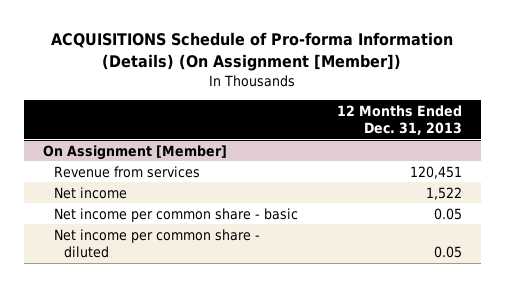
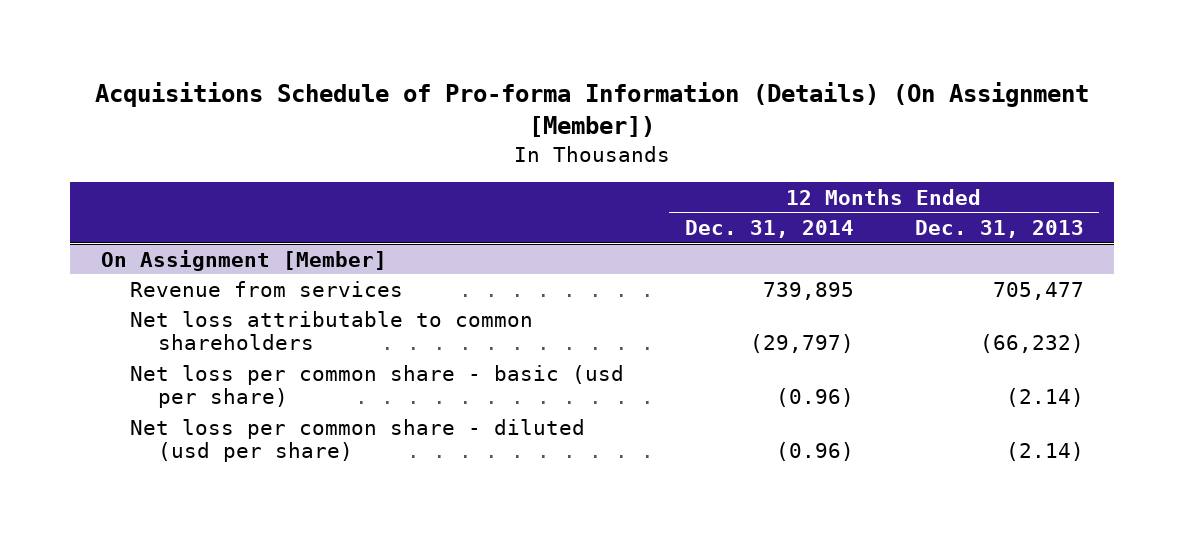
[51,32,454,72] ACQUISITIONS Schedule of Pro-forma Information (Details) (On Assignment [Member]) -> [95,82,1090,137] Acquisitions Schedule of Pro-forma Information (Details) (On Assignment [Member])
none -> [684,220,854,239] Dec. 31, 2014
[53,186,127,199] Net income -> none
[409,165,462,179] 120,451 -> [992,281,1084,300] 705,477
none -> [129,310,533,351] Net loss attributable to common shareholders
[53,207,298,222] Net income per common share - basic -> [129,364,624,409] Net loss per common share - basic (usd per share)
[433,207,462,220] 0.05 -> [1005,388,1084,408] (2.14)
[53,228,260,259] Net income per common share - diluted -> [129,418,585,463] Net loss per common share - diluted (usd per share)
[433,246,462,259] 0.05 -> [1005,442,1084,462] (2.14)

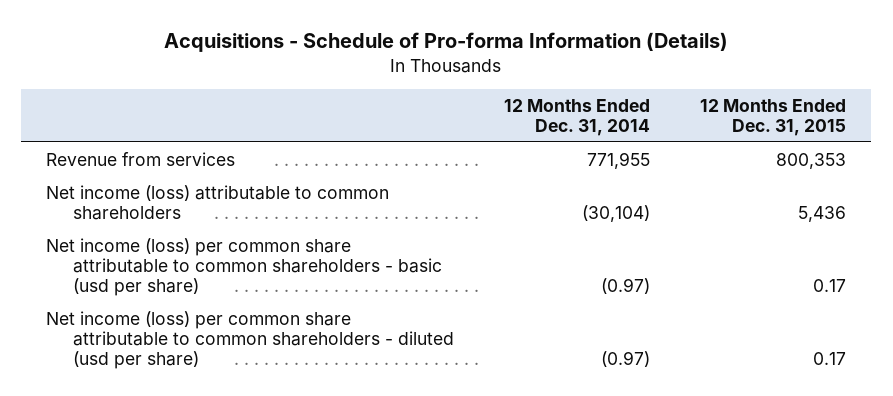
[95,82,1090,137] Acquisitions Schedule of Pro-forma Information (Details) (On Assignment [Member]) -> [164,32,729,53] Acquisitions - Schedule of Pro-forma Information (Details)
[914,220,1084,239] Dec. 31, 2013 -> none
none -> [700,98,847,136] 12 Months Ended Dec. 31, 2015
[100,249,387,271] On Assignment [Member] -> none
[762,281,854,300] 739,895 -> [587,151,651,169] 771,955
[129,310,533,351] Net loss attributable to common shareholders -> [46,184,390,220] Net income (loss) attributable to common shareholders
[749,334,854,354] (29,797) -> [582,204,651,222] (30,104)
[129,364,624,409] Net loss per common share - basic (usd per share) -> [46,237,443,296] Net income (loss) per common share attributable to common shareholders - basic (usd per share)
[775,388,854,408] (0.96) -> [601,277,651,294] (0.97)
[129,418,585,463] Net loss per common share - diluted (usd per share) -> [46,310,455,369] Net income (loss) per common share attributable to common shareholders - diluted (usd per share)
[775,442,854,462] (0.96) -> [601,350,651,367] (0.97)

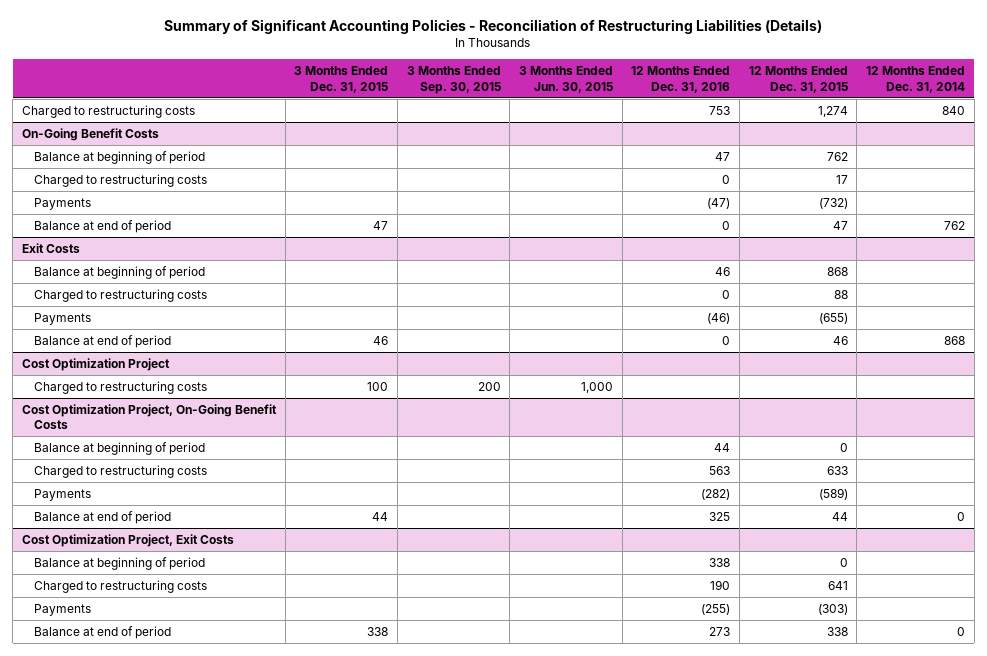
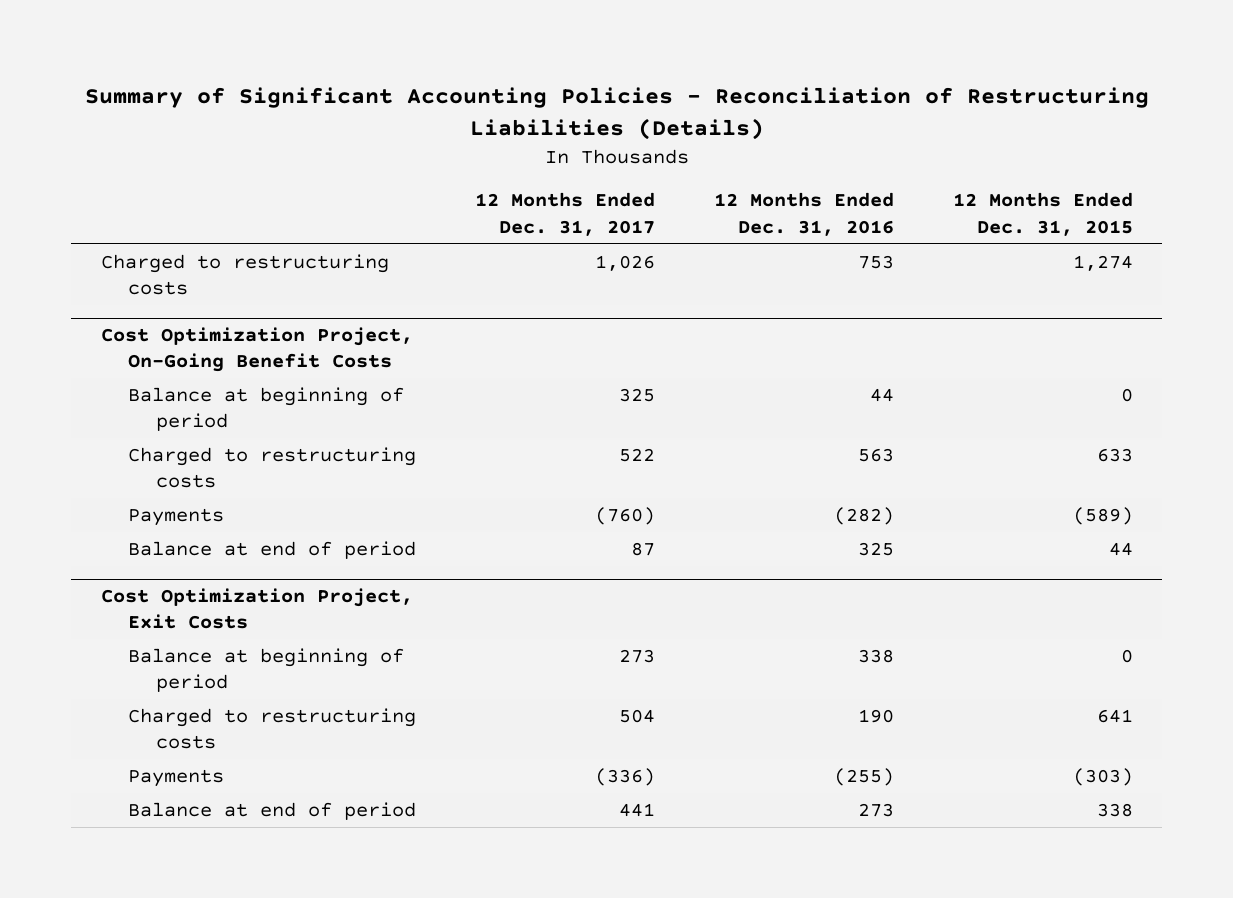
[294,66,389,93] 3 Months Ended Dec. 31, 2015 -> none
[406,66,501,94] 3 Months Ended Sep. 30, 2015 -> none
[518,66,613,93] 3 Months Ended Jun. 30, 2015 -> none
[865,66,965,93] 12 Months Ended Dec. 31, 2014 -> none
none -> [475,192,656,236] 12 Months Ended Dec. 31, 2017
[21,127,159,141] On-Going Benefit Costs -> none
[34,150,206,164] Balance at beginning of period -> none
[34,173,208,187] Charged to restructuring costs -> none
[34,197,92,210] Payments -> none
[34,219,172,233] Balance at end of period -> none
[21,242,80,253] Exit Costs -> none
[34,265,206,279] Balance at beginning of period -> none
[34,288,208,302] Charged to restructuring costs -> none
[34,312,92,325] Payments -> none
[34,334,172,348] Balance at end of period -> none
[21,357,170,371] Cost Optimization Project -> none
[34,380,208,394] Charged to restructuring costs -> none

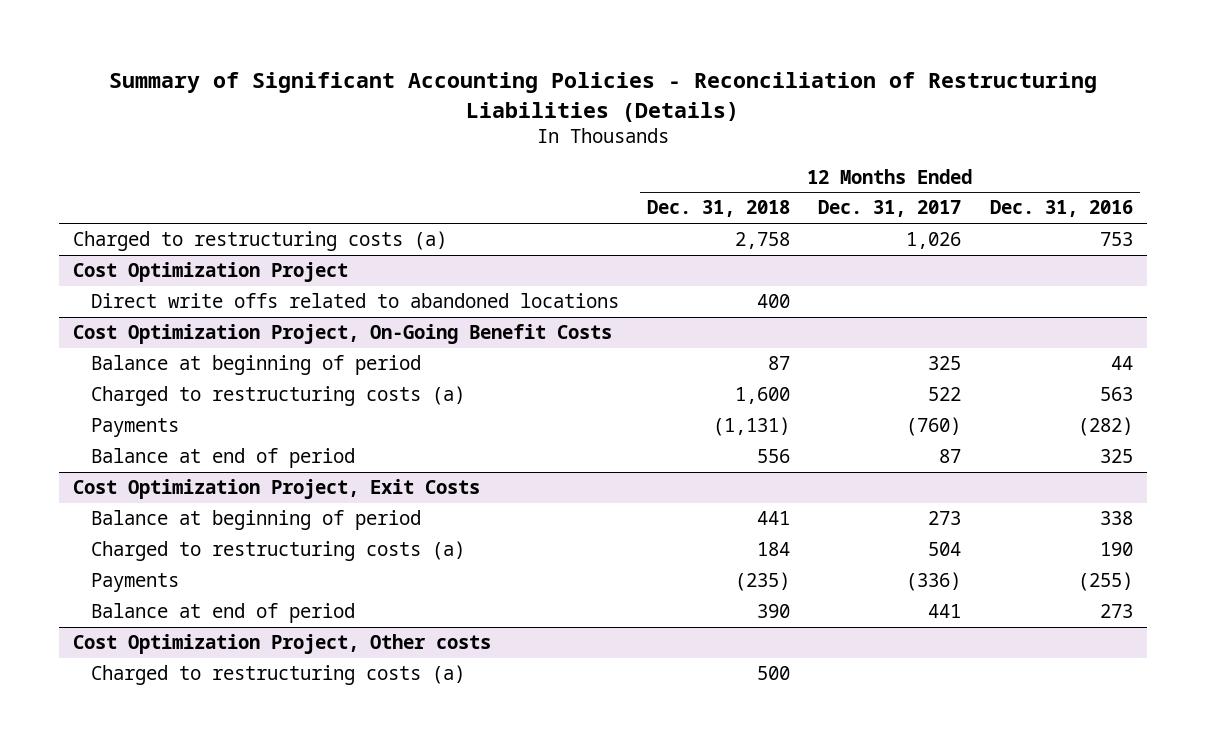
[952,192,1133,236] 12 Months Ended Dec. 31, 2015 -> none
none -> [646,200,790,218] Dec. 31, 2018
[100,253,389,296] Charged to restructuring costs -> [73,231,448,252] Charged to restructuring costs (a)
none -> [73,262,349,283] Cost Optimization Project
none -> [90,293,619,309] Direct write offs related to abandoned locations
[128,446,417,489] Charged to restructuring costs -> [90,386,465,407] Charged to restructuring costs (a)
[128,707,417,750] Charged to restructuring costs -> [90,541,465,562] Charged to restructuring costs (a)
none -> [73,634,492,655] Cost Optimization Project, Other costs
none -> [90,665,465,686] Charged to restructuring costs (a)

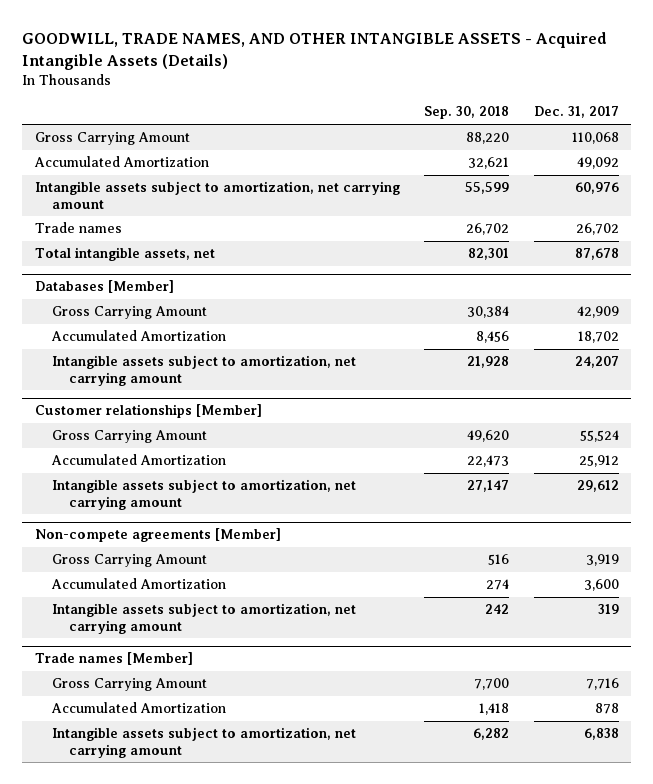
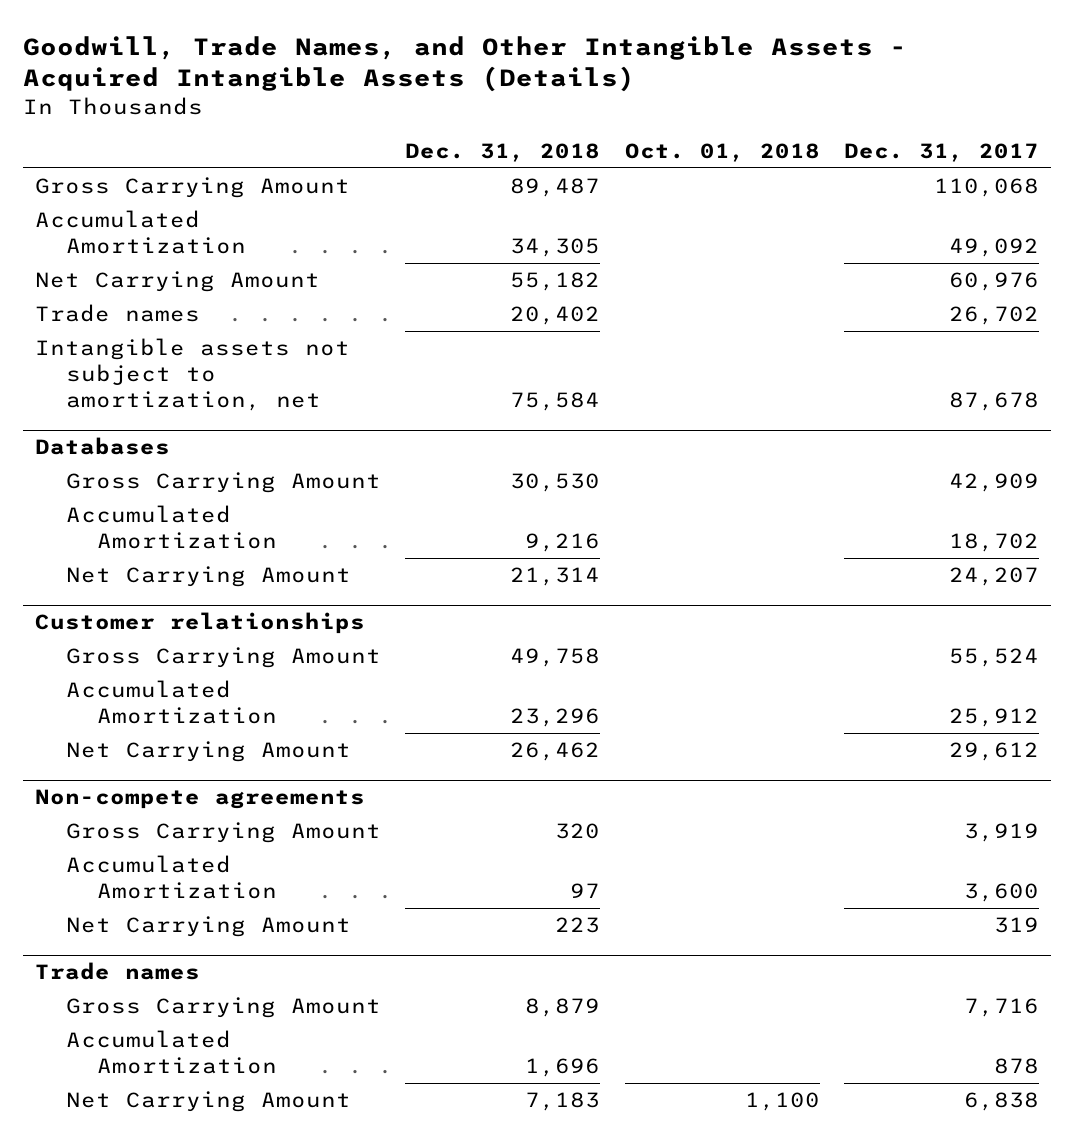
[22,32,608,70] GOODWILL, TRADE NAMES, AND OTHER INTANGIBLE ASSETS - Acquired Intangible Assets (Details) -> [23,35,908,93] Goodwill, Trade Names, and Other Intangible Assets - Acquired Intangible Assets (Details)
[424,106,510,120] Sep. 30, 2018 -> none
none -> [405,143,601,163] Dec. 31, 2018
none -> [624,143,820,163] Oct. 01, 2018
[34,181,400,209] Intangible assets subject to amortization, net carrying amount -> [35,271,321,293] Net Carrying Amount
[34,247,215,262] Total intangible assets, net -> [35,338,351,412] Intangible assets not subject to amortization, net
[34,280,174,294] Databases [Member] -> [35,437,171,456] Databases
[51,355,356,386] Intangible assets subject to amortization, net carrying amount -> [66,566,352,588] Net Carrying Amount
[34,404,262,419] Customer relationships [Member] -> [35,612,366,635] Customer relationships
[51,479,356,510] Intangible assets subject to amortization, net carrying amount -> [66,741,352,763] Net Carrying Amount
[34,528,281,543] Non-compete agreements [Member] -> [35,789,366,810] Non-compete agreements
[51,603,356,634] Intangible assets subject to amortization, net carrying amount -> [66,916,352,938] Net Carrying Amount
[34,652,193,666] Trade names [Member] -> [35,962,201,981] Trade names
[51,727,356,758] Intangible assets subject to amortization, net carrying amount -> [66,1091,352,1113] Net Carrying Amount

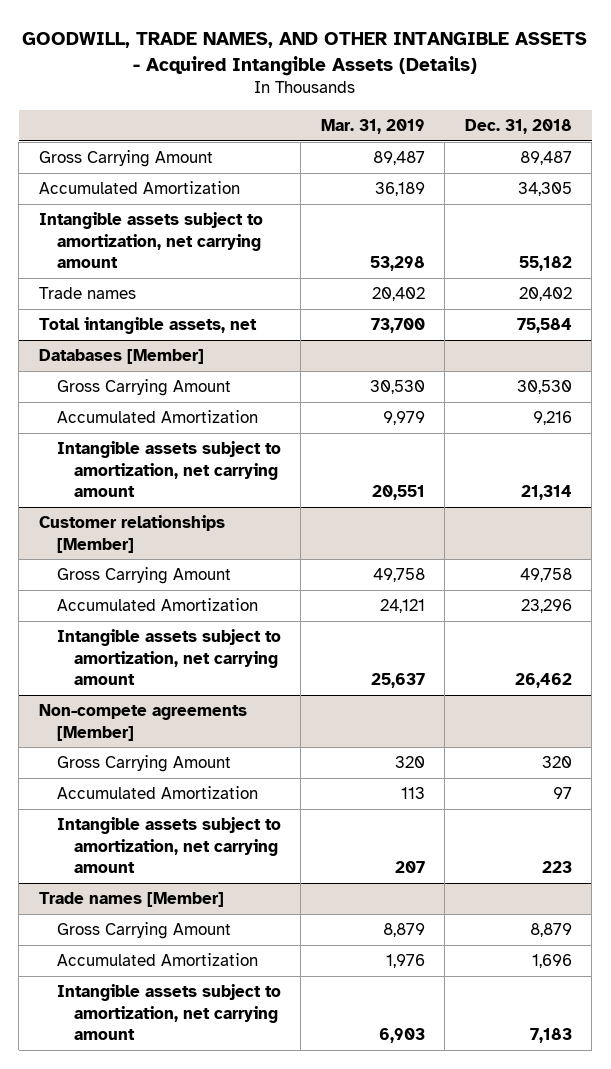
[23,35,908,93] Goodwill, Trade Names, and Other Intangible Assets - Acquired Intangible Assets (Details) -> [22,31,588,76] GOODWILL, TRADE NAMES, AND OTHER INTANGIBLE ASSETS - Acquired Intangible Assets (Details)
[624,143,820,163] Oct. 01, 2018 -> none
[843,143,1039,163] Dec. 31, 2017 -> none
none -> [320,119,425,135] Mar. 31, 2019
[35,271,321,293] Net Carrying Amount -> [38,212,263,268] Intangible assets subject to amortization, net carrying amount
[35,338,351,412] Intangible assets not subject to amortization, net -> [38,317,257,335] Total intangible assets, net
[35,437,171,456] Databases -> [38,349,204,365] Databases [Member]
[66,566,352,588] Net Carrying Amount -> [56,441,281,497] Intangible assets subject to amortization, net carrying amount
[35,612,366,635] Customer relationships -> [38,515,225,553] Customer relationships [Member]
[66,741,352,763] Net Carrying Amount -> [56,629,281,685] Intangible assets subject to amortization, net carrying amount
[35,789,366,810] Non-compete agreements -> [38,704,247,741] Non-compete agreements [Member]
[66,916,352,938] Net Carrying Amount -> [56,817,281,873] Intangible assets subject to amortization, net carrying amount
[35,962,201,981] Trade names -> [38,892,224,908] Trade names [Member]
[66,1091,352,1113] Net Carrying Amount -> [56,984,281,1040] Intangible assets subject to amortization, net carrying amount

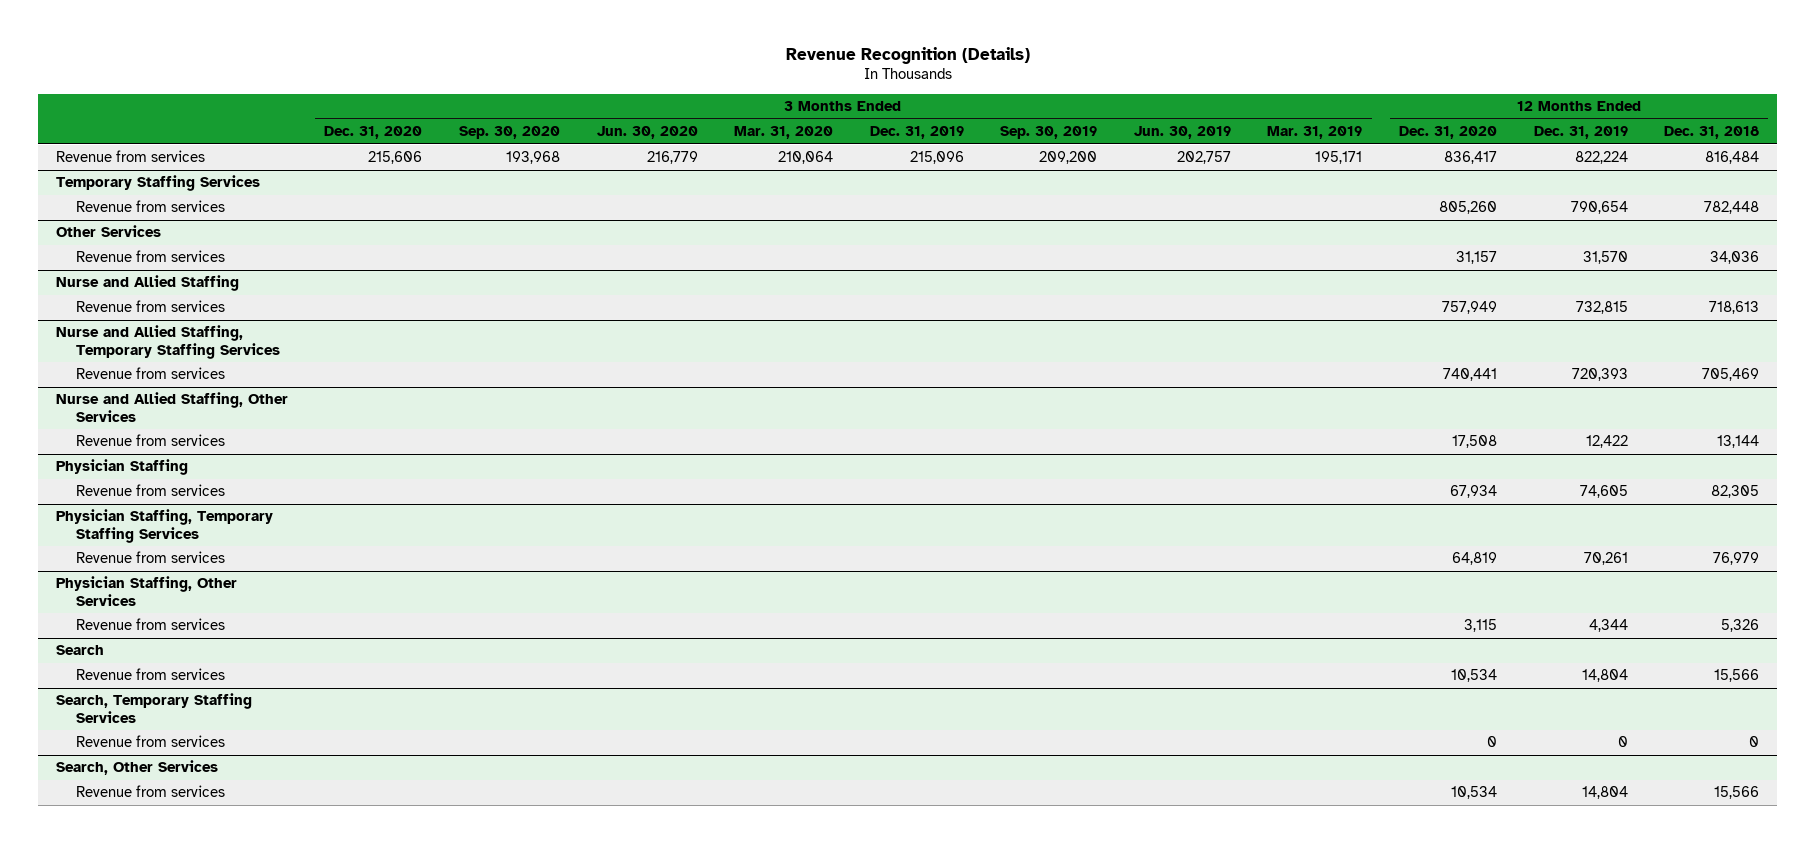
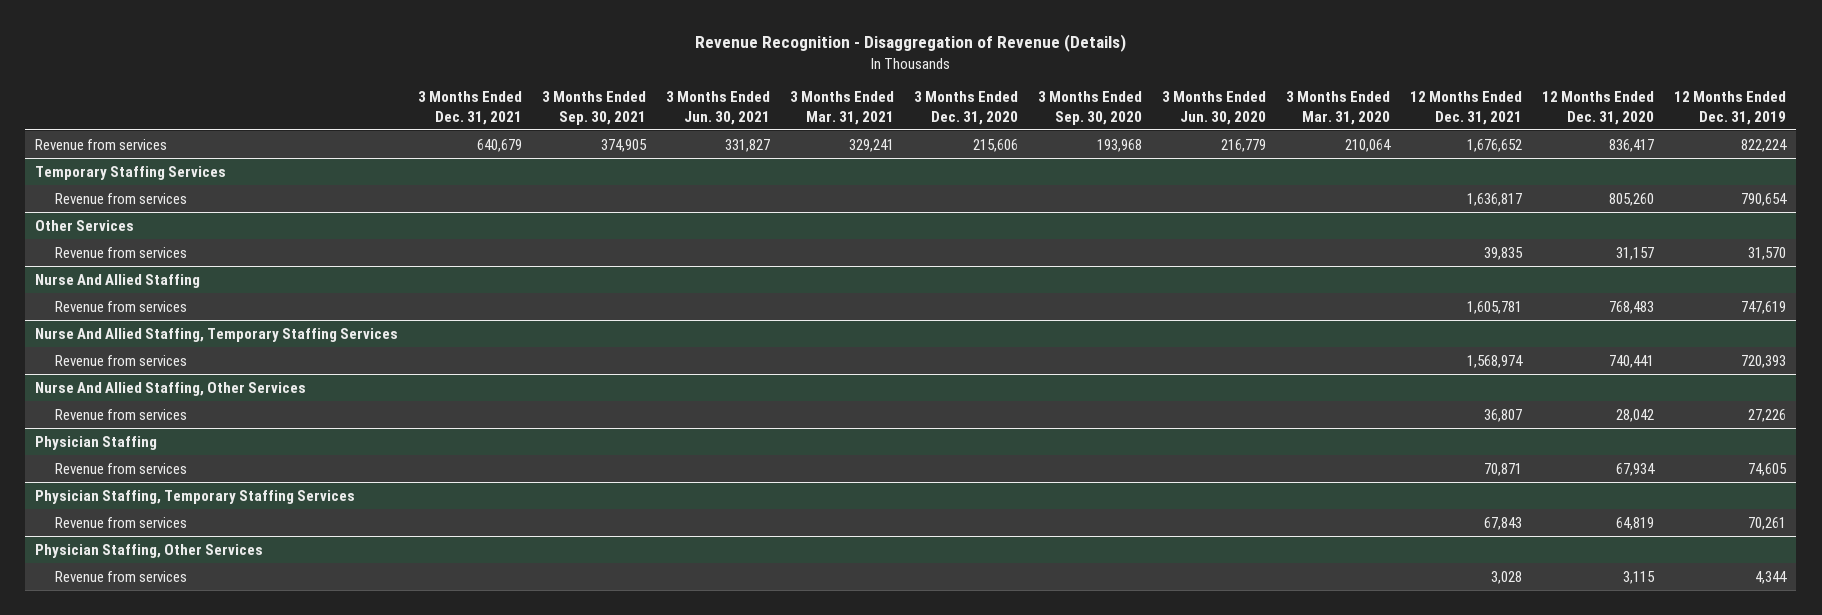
[785,47,1030,65] Revenue Recognition (Details) -> [694,34,1126,53] Revenue Recognition - Disaggregation of Revenue (Details)
[869,126,964,140] Dec. 31, 2019 -> none
[1000,126,1098,140] Sep. 30, 2019 -> none
[1133,126,1231,140] Jun. 30, 2019 -> none
[1267,126,1363,140] Mar. 31, 2019 -> none
[1664,126,1760,140] Dec. 31, 2018 -> none
none -> [418,91,523,125] 3 Months Ended Dec. 31, 2021
none -> [542,91,647,125] 3 Months Ended Sep. 30, 2021
none -> [666,91,771,125] 3 Months Ended Jun. 30, 2021
none -> [790,91,895,125] 3 Months Ended Mar. 31, 2021
none -> [1410,91,1523,125] 12 Months Ended Dec. 31, 2021
[55,275,239,292] Nurse and Allied Staffing -> [35,273,201,288] Nurse And Allied Staffing
[1441,301,1497,315] 757,949 -> [1609,300,1655,314] 768,483
[1575,301,1628,315] 732,815 -> [1741,300,1787,314] 747,619
[55,325,280,359] Nurse and Allied Staffing, Temporary Staffing Services -> [35,327,399,342] Nurse And Allied Staffing, Temporary Staffing Services
[55,392,288,422] Nurse and Allied Staffing, Other Services -> [35,381,307,396] Nurse And Allied Staffing, Other Services
[1451,435,1497,449] 17,508 -> [1616,408,1655,422] 28,042
[1585,435,1628,449] 12,422 -> [1748,408,1787,422] 27,226
[55,645,104,656] Search -> none
[75,668,225,681] Revenue from services -> none
[55,693,252,723] Search, Temporary Staffing Services -> none
[75,735,225,748] Revenue from services -> none
[55,760,218,776] Search, Other Services -> none
[75,785,225,798] Revenue from services -> none

